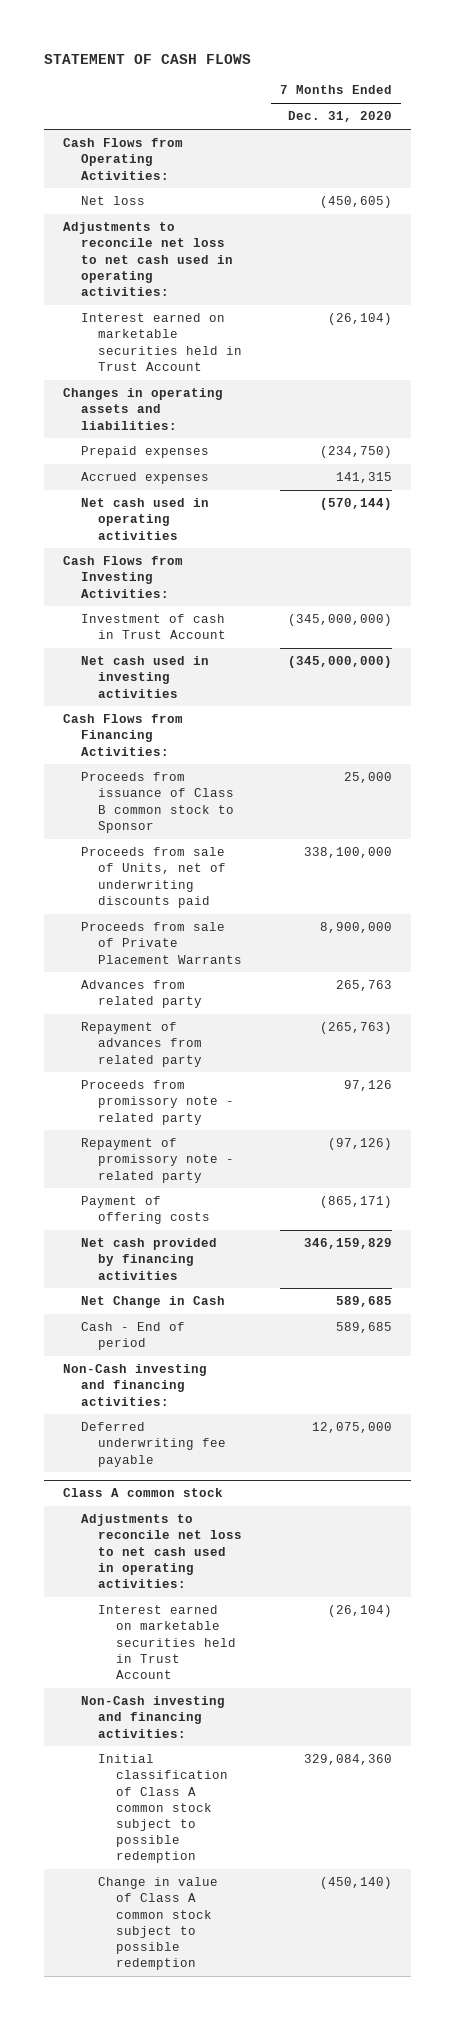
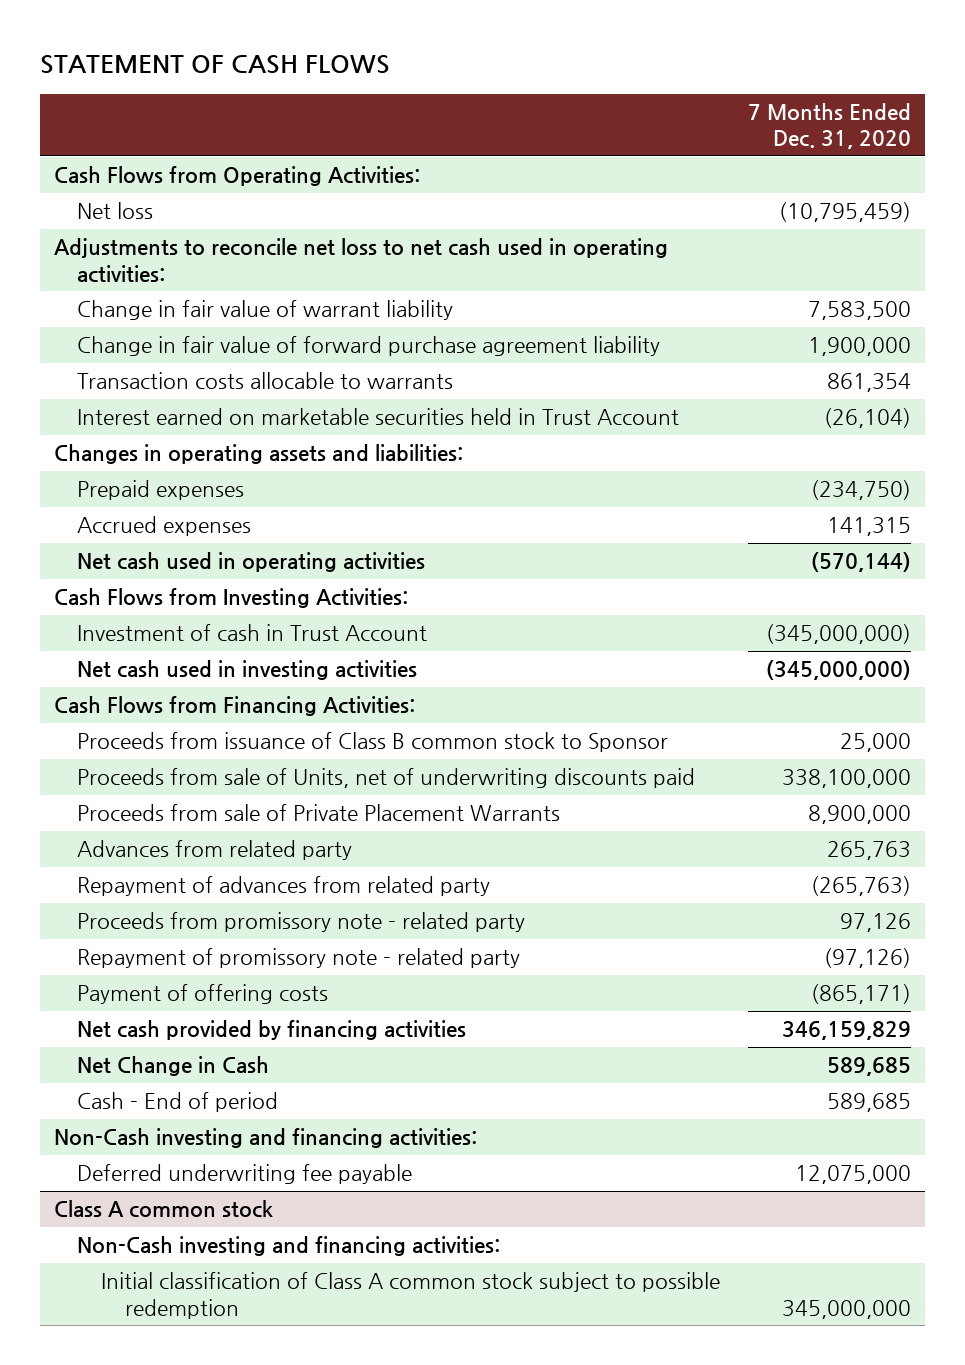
[320,196,393,209] (450,605) -> [779,202,912,223] (10,795,459)
none -> [77,300,454,321] Change in fair value of warrant liability
none -> [77,336,661,357] Change in fair value of forward purchase agreement liability
none -> [77,372,454,390] Transaction costs allocable to warrants
[80,1514,243,1588] Adjustments to reconcile net loss to net cash used in operating activities: -> none
[98,1605,236,1679] Interest earned on marketable securities held in Trust Account -> none
[98,1877,219,1970] Change in value of Class A common stock subject to possible redemption -> none
[304,1754,393,1766] 329,084,360 -> [782,1299,912,1319] 345,000,000

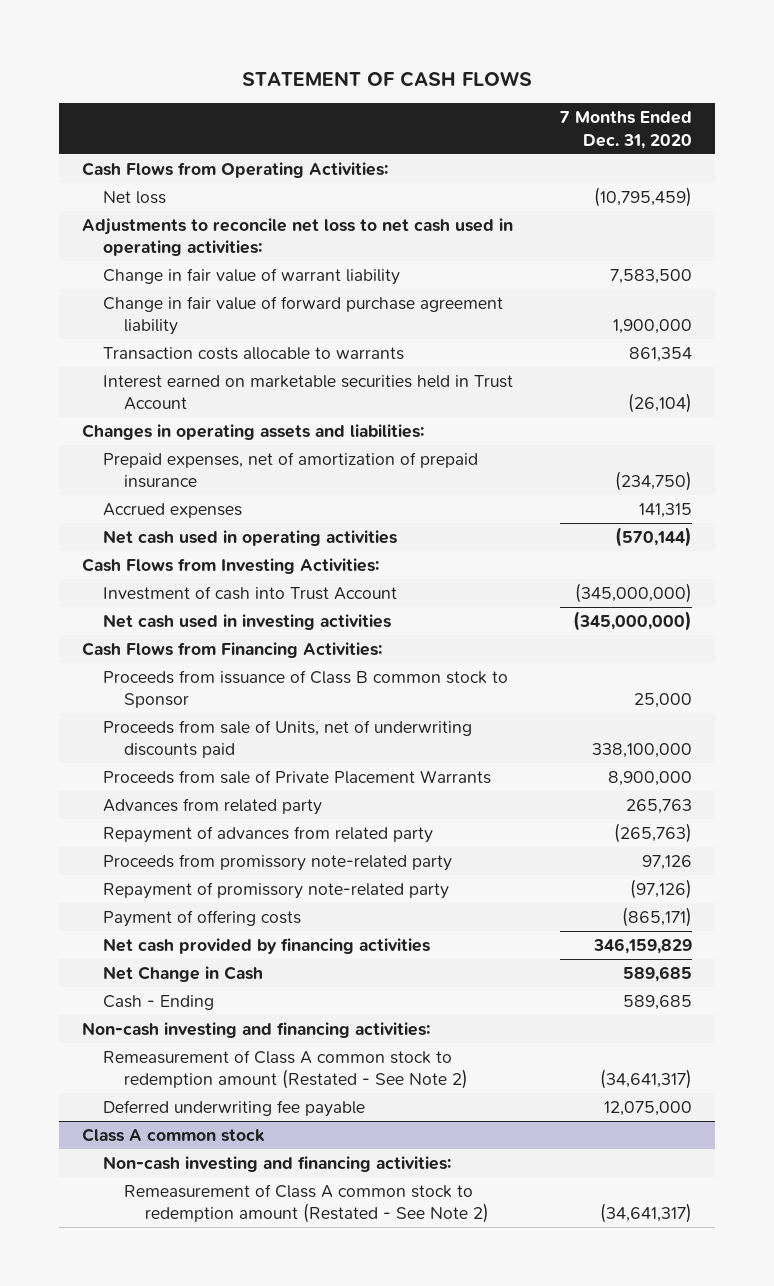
[77,480,245,501] Prepaid expenses -> [103,451,479,489] Prepaid expenses, net of amortization of prepaid insurance
[77,624,428,642] Investment of cash in Trust Account -> [103,585,398,600] Investment of cash into Trust Account
[77,912,526,933] Proceeds from promissory note - related party -> [103,853,453,871] Proceeds from promissory note-related party
[77,948,521,969] Repayment of promissory note - related party -> [103,881,450,899] Repayment of promissory note-related party
[77,1092,279,1113] Cash - End of period -> [103,994,215,1010] Cash - Ending
[53,1128,477,1149] Non-Cash investing and financing activities: -> [82,1021,431,1038] Non-cash investing and financing activities:
none -> [103,1049,468,1090] Remeasurement of Class A common stock to redemption amount (Restated - See Note 2)
[101,1272,721,1319] Initial classification of Class A common stock subject to possible redemption -> none
[77,1236,501,1257] Non-Cash investing and financing activities: -> [103,1155,452,1172] Non-cash investing and financing activities:
none -> [123,1183,489,1224] Remeasurement of Class A common stock to redemption amount (Restated - See Note 2)

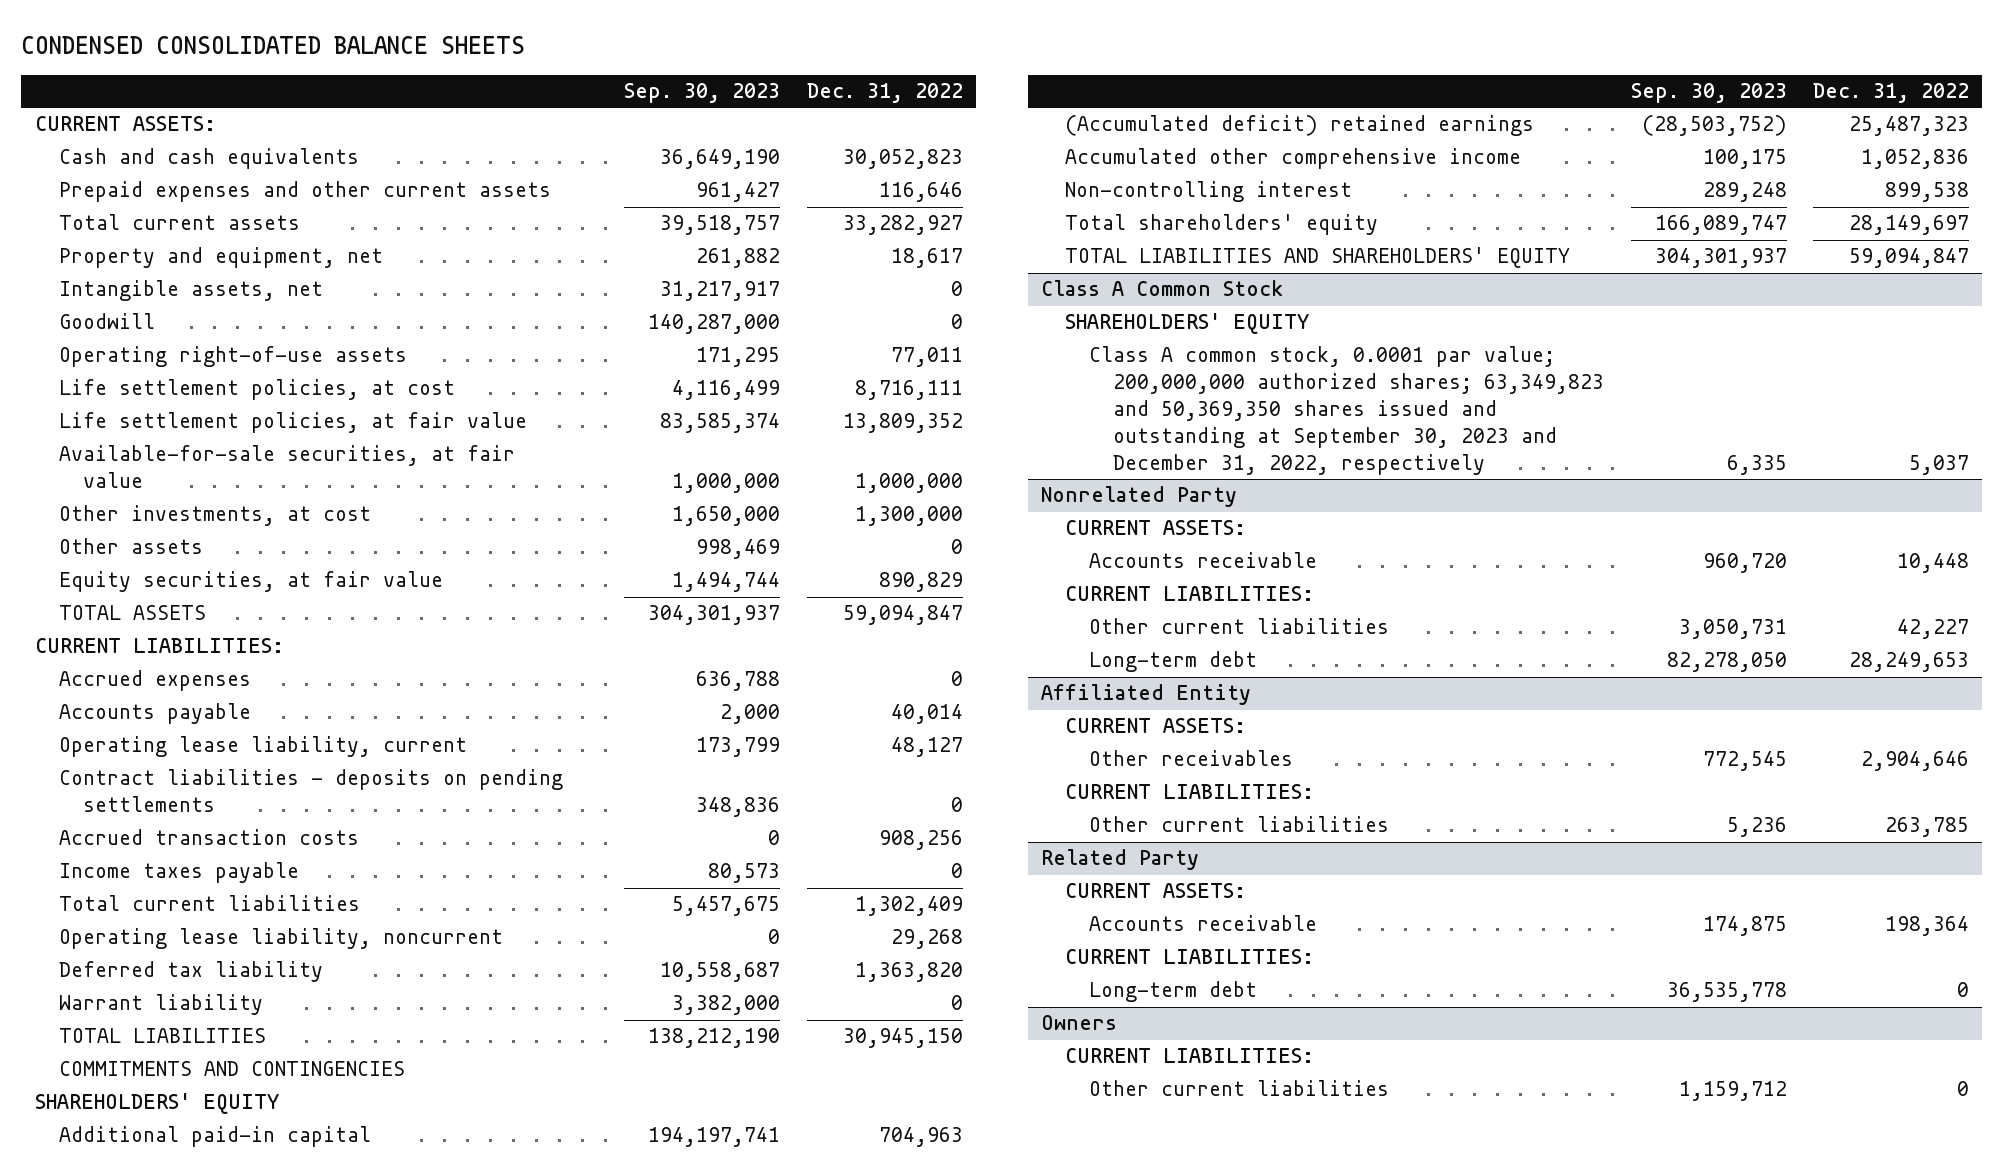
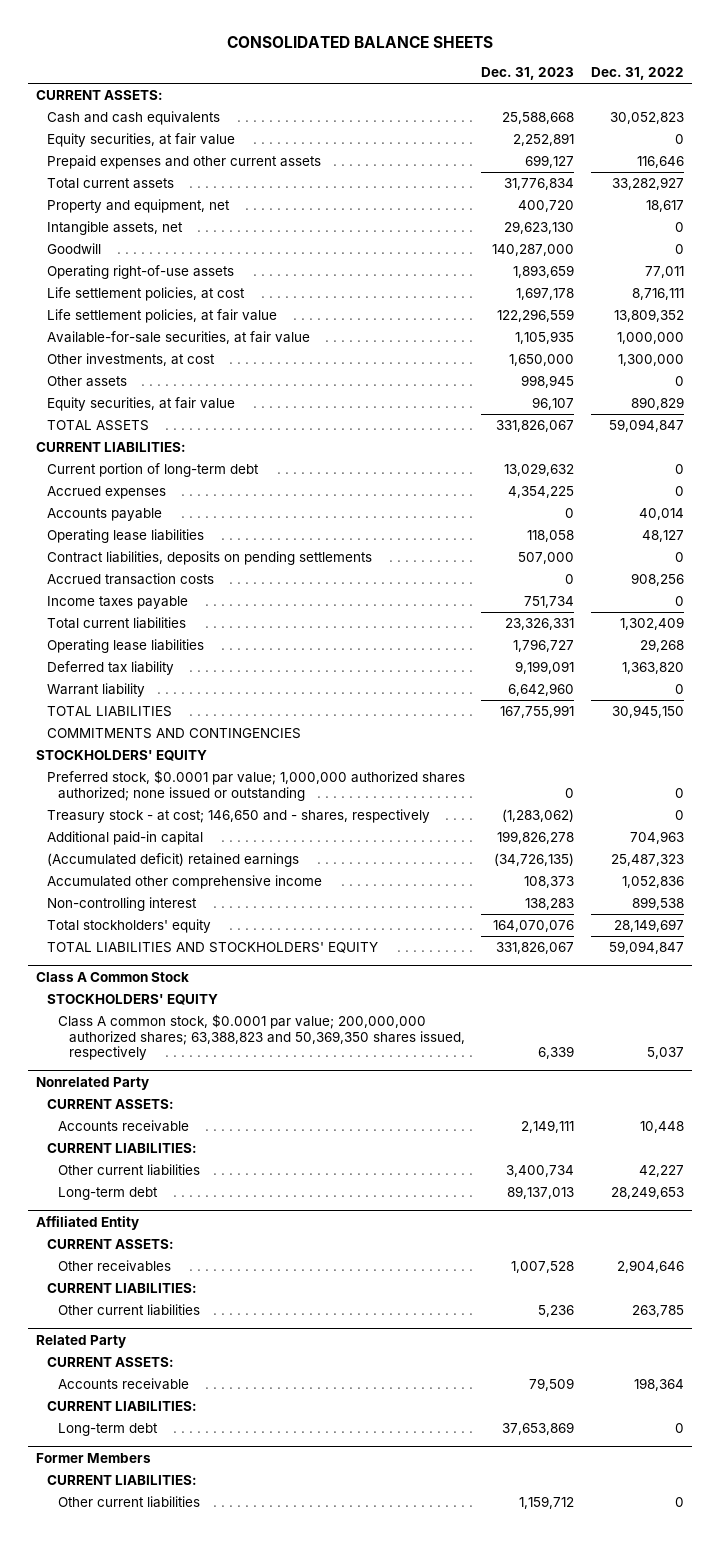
[21,35,526,54] CONDENSED CONSOLIDATED BALANCE SHEETS -> [226,36,493,49] CONSOLIDATED BALANCE SHEETS
[624,83,781,104] Sep. 30, 2023 -> none
none -> [481,67,575,81] Dec. 31, 2023
none -> [46,132,235,147] Equity securities, at fair value
none -> [46,462,259,477] Current portion of long-term debt
[58,736,467,758] Operating lease liability, current -> [46,528,204,543] Operating lease liabilities
[58,769,563,813] Contract liabilities - deposits on pending settlements -> [46,550,372,565] Contract liabilities, deposits on pending settlements
[58,928,503,950] Operating lease liability, noncurrent -> [46,638,204,653] Operating lease liabilities
[34,1093,279,1115] SHAREHOLDERS' EQUITY -> [35,749,207,761] STOCKHOLDERS' EQUITY
none -> [46,769,465,801] Preferred stock, $0.0001 par value; 1,000,000 authorized shares authorized; none issued or outstanding
none -> [46,808,430,823] Treasury stock - at cost; 146,650 and - shares, respectively
[1065,214,1379,236] Total shareholders' equity -> [46,918,211,933] Total stockholders' equity
[1065,247,1571,269] TOTAL LIABILITIES AND SHAREHOLDERS' EQUITY -> [46,941,378,953] TOTAL LIABILITIES AND STOCKHOLDERS' EQUITY
[1065,313,1310,335] SHAREHOLDERS' EQUITY -> [46,993,218,1005] STOCKHOLDERS' EQUITY
[1089,346,1605,476] Class A common stock, 0.0001 par value; 200,000,000 authorized shares; 63,349,823 and 50,369,350 shares issued and outstanding at September 30, 2023 and December 31, 2022, respectively -> [57,1013,466,1061] Class A common stock, $0.0001 par value; 200,000,000 authorized shares; 63,388,823 and 50,369,350 shares issued, respectively
[1041,1015,1118,1031] Owners -> none
none -> [35,1452,151,1463] Former Members

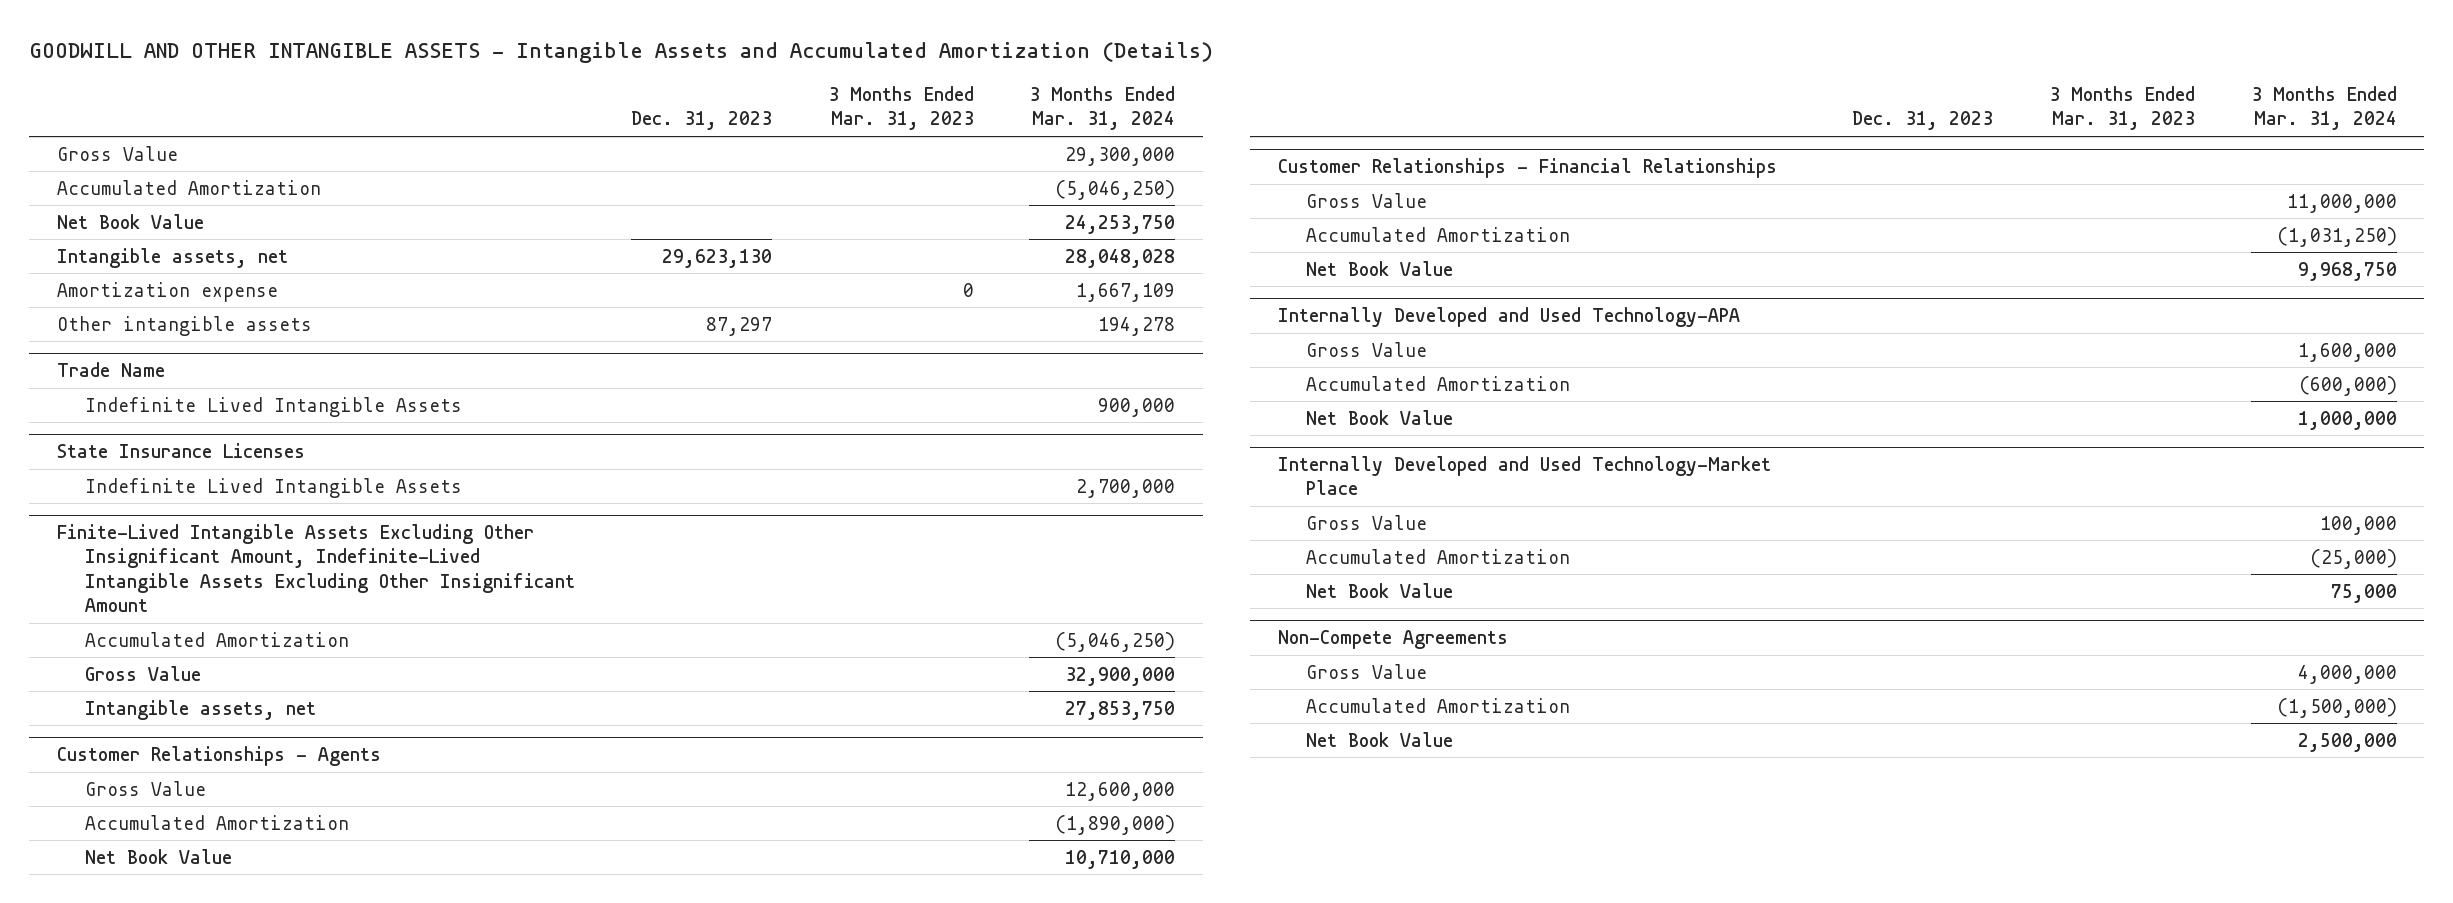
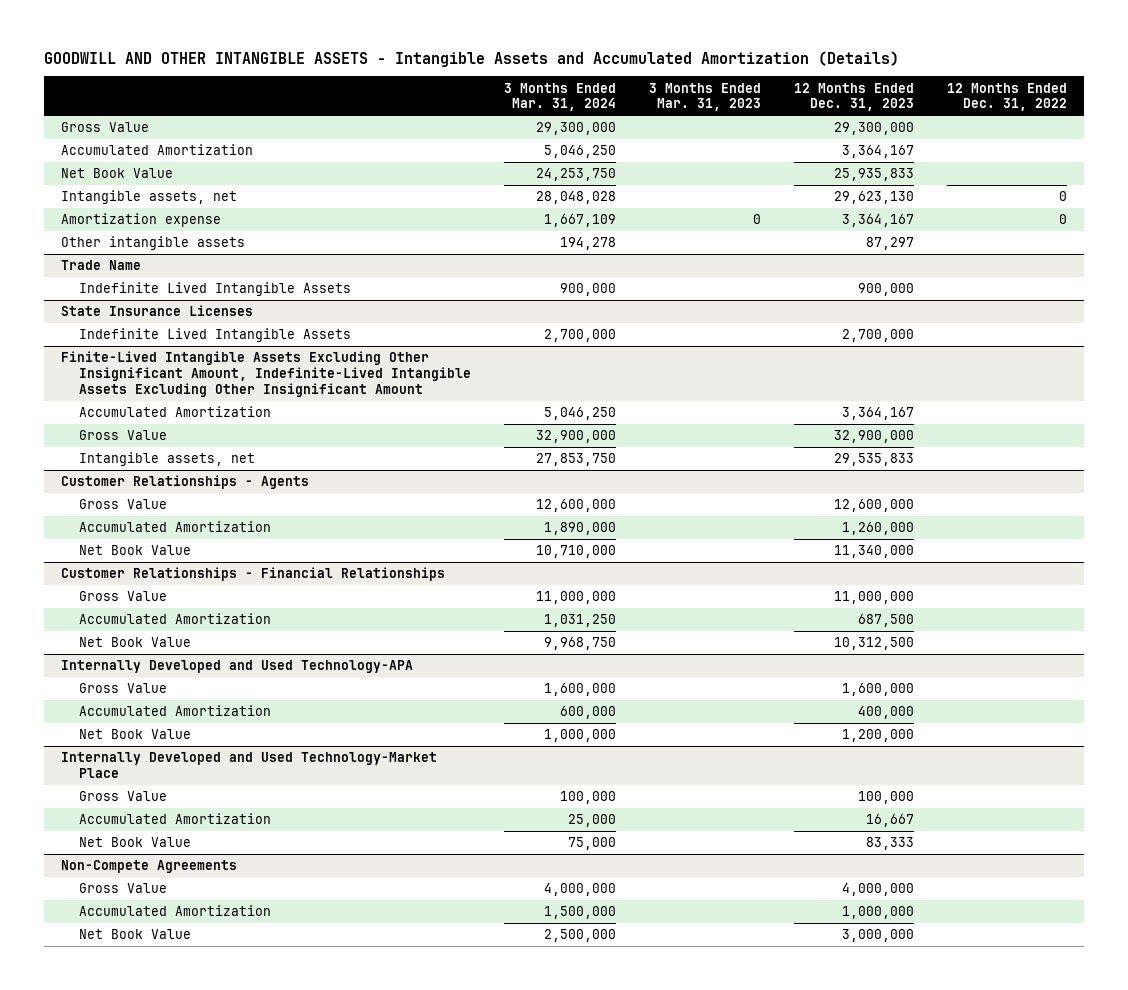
[630,111,772,131] Dec. 31, 2023 -> none
none -> [794,82,915,112] 12 Months Ended Dec. 31, 2023
none -> [947,82,1068,112] 12 Months Ended Dec. 31, 2022
[1055,179,1176,200] (5,046,250) -> [544,145,617,159] 5,046,250
[1055,631,1176,652] (5,046,250) -> [544,407,617,421] 5,046,250
[1055,814,1176,835] (1,890,000) -> [544,522,617,536] 1,890,000
[2276,226,2397,247] (1,031,250) -> [544,614,617,628] 1,031,250
[2298,375,2397,396] (600,000) -> [560,706,617,720] 600,000
[2309,548,2397,569] (25,000) -> [568,814,617,828] 25,000
[2276,697,2397,718] (1,500,000) -> [544,906,617,920] 1,500,000

